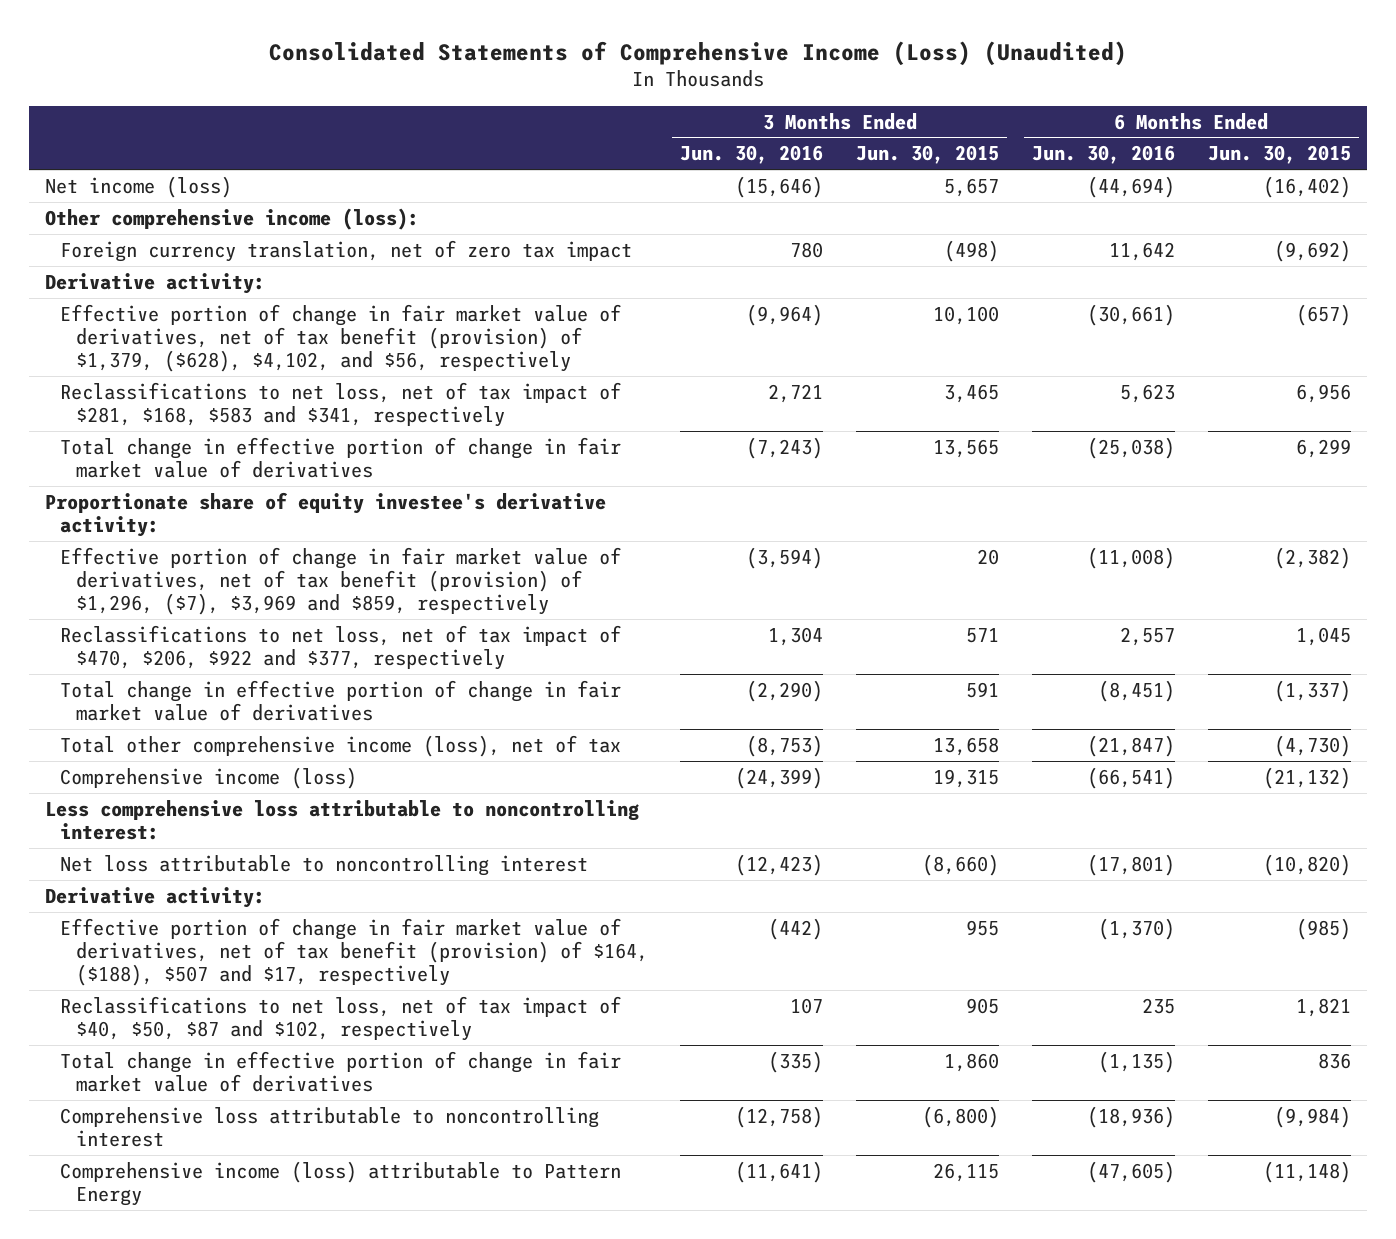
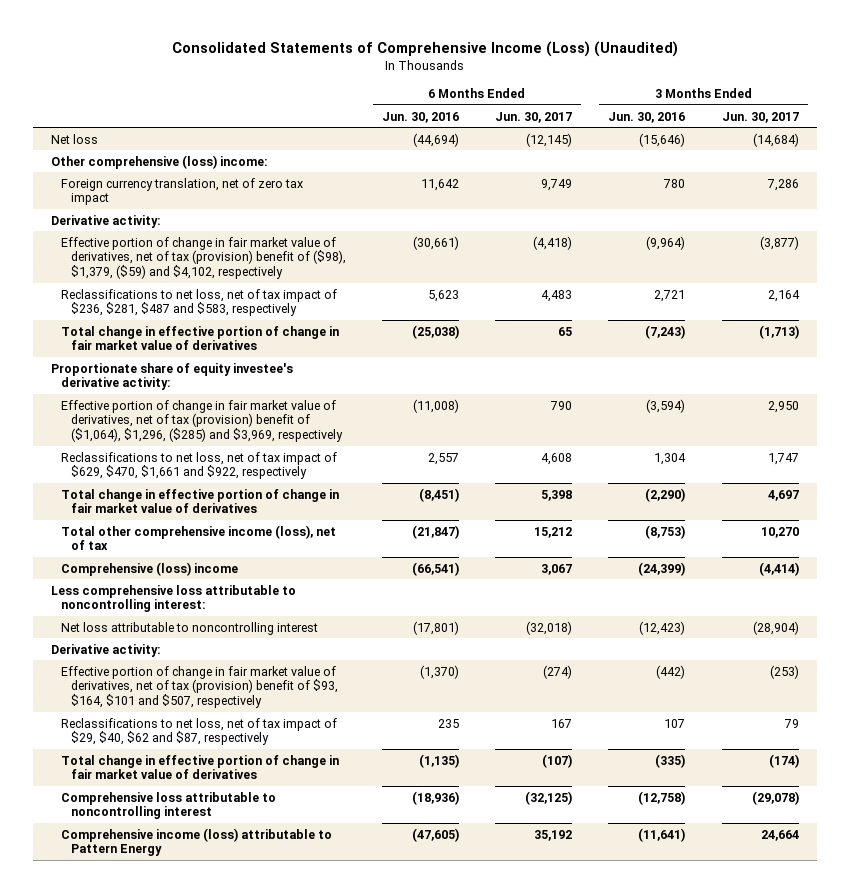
[856,145,1000,165] Jun. 30, 2015 -> none
[1207,145,1351,165] Jun. 30, 2015 -> none
none -> [495,111,573,123] Jun. 30, 2017
none -> [721,111,799,123] Jun. 30, 2017
[45,175,233,198] Net income (loss) -> [51,133,99,144] Net loss
[45,207,420,230] Other comprehensive income (loss): -> [51,154,269,169] Other comprehensive (loss) income:
[60,303,622,373] Effective portion of change in fair market value of derivatives, net of tax benefit (provision) of $1,379, ($628), $4,102, and $56, respectively -> [60,236,346,280] Effective portion of change in fair market value of derivatives, net of tax (provision) benefit of ($98), $1,379, ($59) and $4,102, respectively
[60,381,622,428] Reclassifications to net loss, net of tax impact of $281, $168, $583 and $341, respectively -> [60,288,337,317] Reclassifications to net loss, net of tax impact of $236, $281, $487 and $583, respectively
[60,546,622,616] Effective portion of change in fair market value of derivatives, net of tax benefit (provision) of $1,296, ($7), $3,969 and $859, respectively -> [60,399,343,443] Effective portion of change in fair market value of derivatives, net of tax (provision) benefit of ($1,064), $1,296, ($285) and $3,969, respectively
[60,624,622,671] Reclassifications to net loss, net of tax impact of $470, $206, $922 and $377, respectively -> [60,451,337,480] Reclassifications to net loss, net of tax impact of $629, $470, $1,661 and $922, respectively
[60,766,358,789] Comprehensive income (loss) -> [60,561,238,576] Comprehensive (loss) income
[60,917,648,987] Effective portion of change in fair market value of derivatives, net of tax benefit (provision) of $164, ($188), $507 and $17, respectively -> [60,665,338,709] Effective portion of change in fair market value of derivatives, net of tax (provision) benefit of $93, $164, $101 and $507, respectively
[60,995,622,1042] Reclassifications to net loss, net of tax impact of $40, $50, $87 and $102, respectively -> [60,717,337,746] Reclassifications to net loss, net of tax impact of $29, $40, $62 and $87, respectively

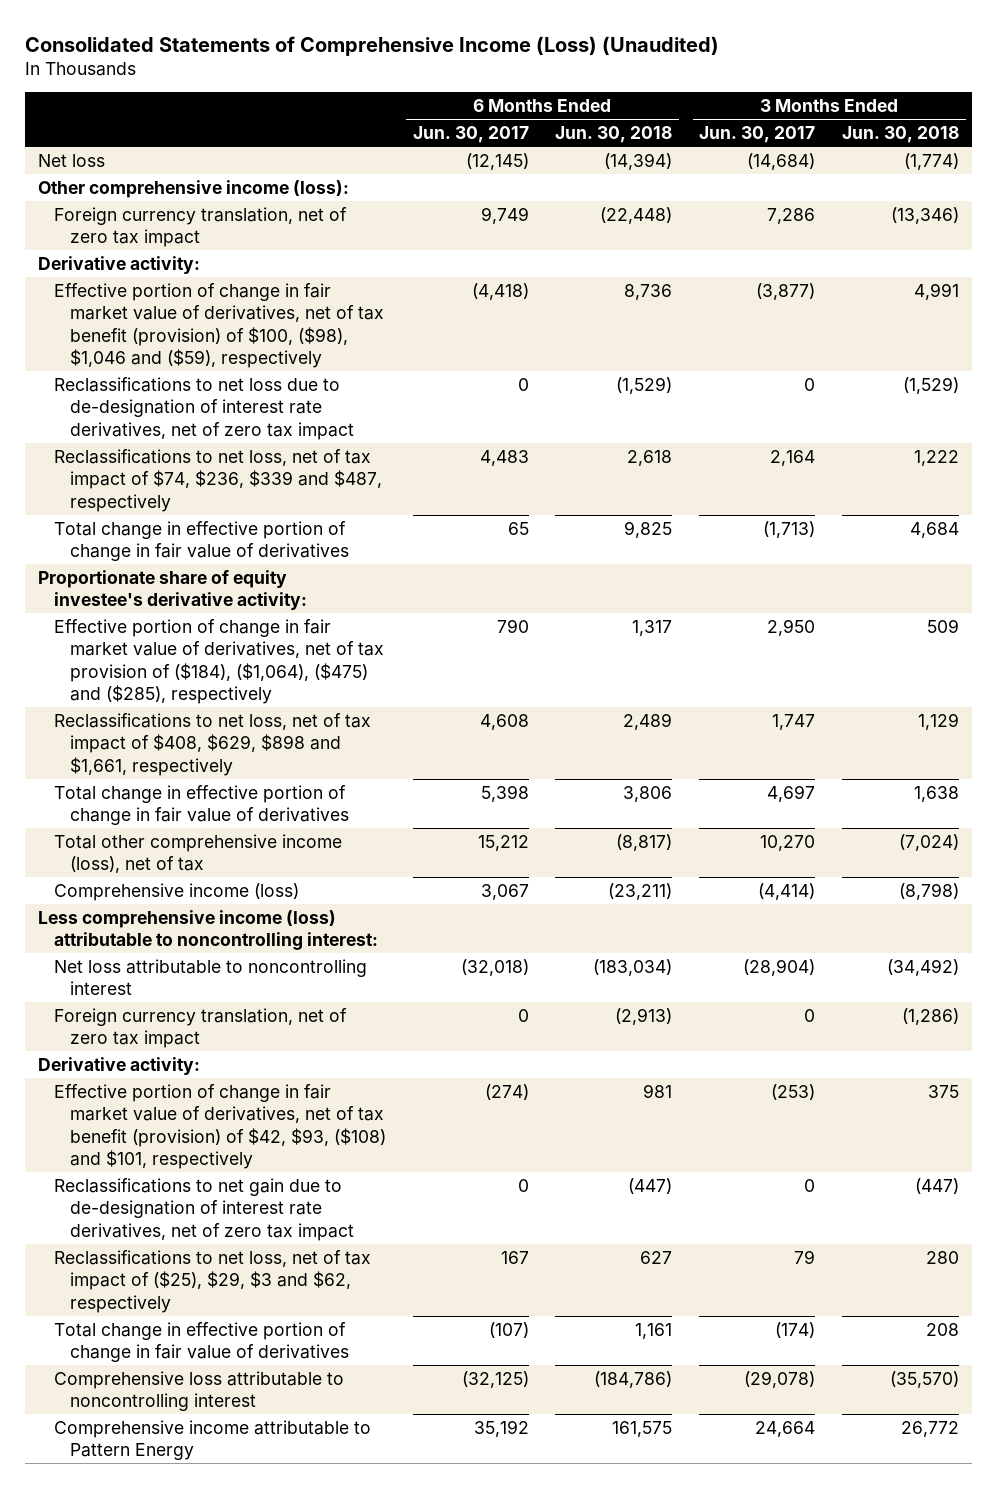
[382,111,460,123] Jun. 30, 2016 -> none
[608,111,686,123] Jun. 30, 2016 -> none
none -> [555,126,673,144] Jun. 30, 2018
none -> [842,126,960,144] Jun. 30, 2018
[51,154,269,169] Other comprehensive (loss) income: -> [38,179,350,198] Other comprehensive income (loss):
[60,236,346,280] Effective portion of change in fair market value of derivatives, net of tax (provision) benefit of ($98), $1,379, ($59) and $4,102, respectively -> [53,282,384,369] Effective portion of change in fair market value of derivatives, net of tax benefit (provision) of $100, ($98), $1,046 and ($59), respectively
none -> [53,376,354,440] Reclassifications to net loss due to de-designation of interest rate derivatives, net of zero tax impact
[60,288,337,317] Reclassifications to net loss, net of tax impact of $236, $281, $487 and $583, respectively -> [53,448,382,512] Reclassifications to net loss, net of tax impact of $74, $236, $339 and $487, respectively
[60,325,339,351] Total change in effective portion of change in fair market value of derivatives -> [53,520,349,562] Total change in effective portion of change in fair value of derivatives
[60,399,343,443] Effective portion of change in fair market value of derivatives, net of tax (provision) benefit of ($1,064), $1,296, ($285) and $3,969, respectively -> [53,618,384,705] Effective portion of change in fair market value of derivatives, net of tax provision of ($184), ($1,064), ($475) and ($285), respectively
[60,451,337,480] Reclassifications to net loss, net of tax impact of $629, $470, $1,661 and $922, respectively -> [53,712,371,776] Reclassifications to net loss, net of tax impact of $408, $629, $898 and $1,661, respectively
[60,488,339,514] Total change in effective portion of change in fair market value of derivatives -> [53,784,349,826] Total change in effective portion of change in fair value of derivatives
[60,561,238,576] Comprehensive (loss) income -> [53,882,299,901] Comprehensive income (loss)
[51,584,297,613] Less comprehensive loss attributable to noncontrolling interest: -> [38,909,378,951] Less comprehensive income (loss) attributable to noncontrolling interest:
none -> [53,1007,347,1049] Foreign currency translation, net of zero tax impact
[60,665,338,709] Effective portion of change in fair market value of derivatives, net of tax (provision) benefit of $93, $164, $101 and $507, respectively -> [53,1083,386,1170] Effective portion of change in fair market value of derivatives, net of tax benefit (provision) of $42, $93, ($108) and $101, respectively
none -> [53,1177,354,1241] Reclassifications to net gain due to de-designation of interest rate derivatives, net of zero tax impact
[60,717,337,746] Reclassifications to net loss, net of tax impact of $29, $40, $62 and $87, respectively -> [53,1249,371,1313] Reclassifications to net loss, net of tax impact of ($25), $29, $3 and $62, respectively
[60,754,339,780] Total change in effective portion of change in fair market value of derivatives -> [53,1321,349,1363] Total change in effective portion of change in fair value of derivatives
[60,827,332,857] Comprehensive income (loss) attributable to Pattern Energy -> [53,1419,371,1461] Comprehensive income attributable to Pattern Energy

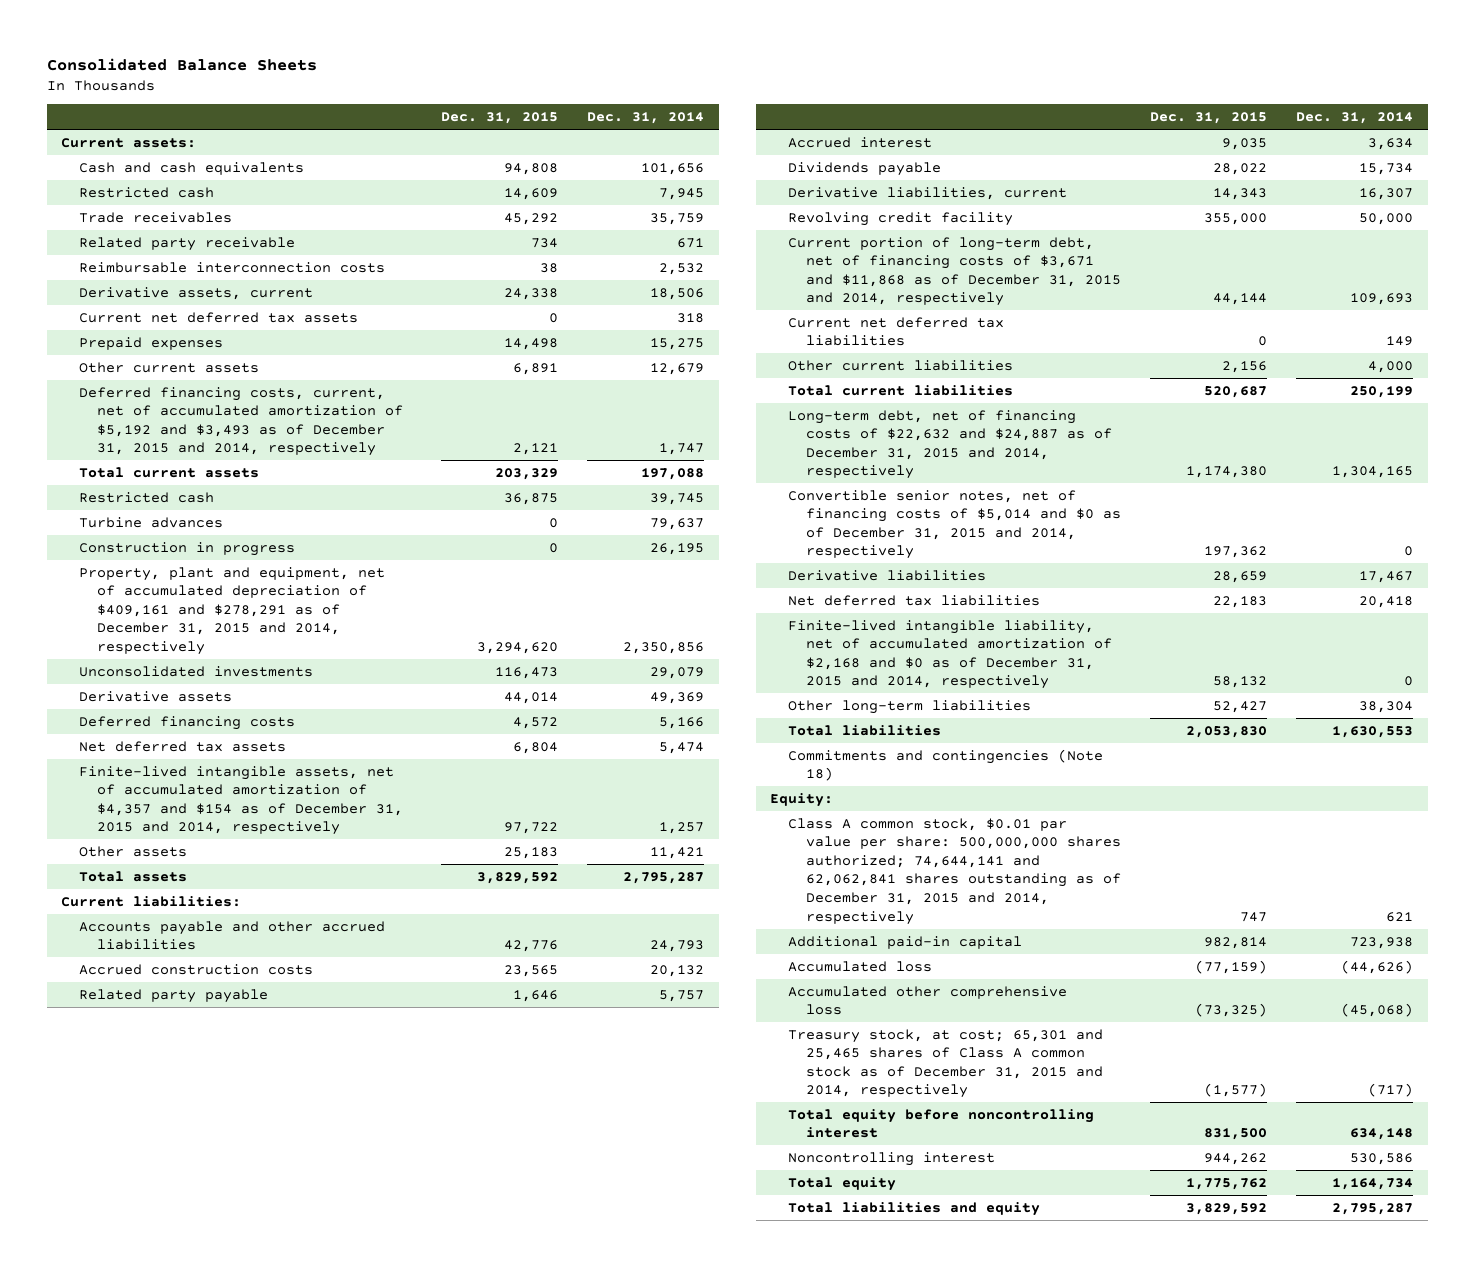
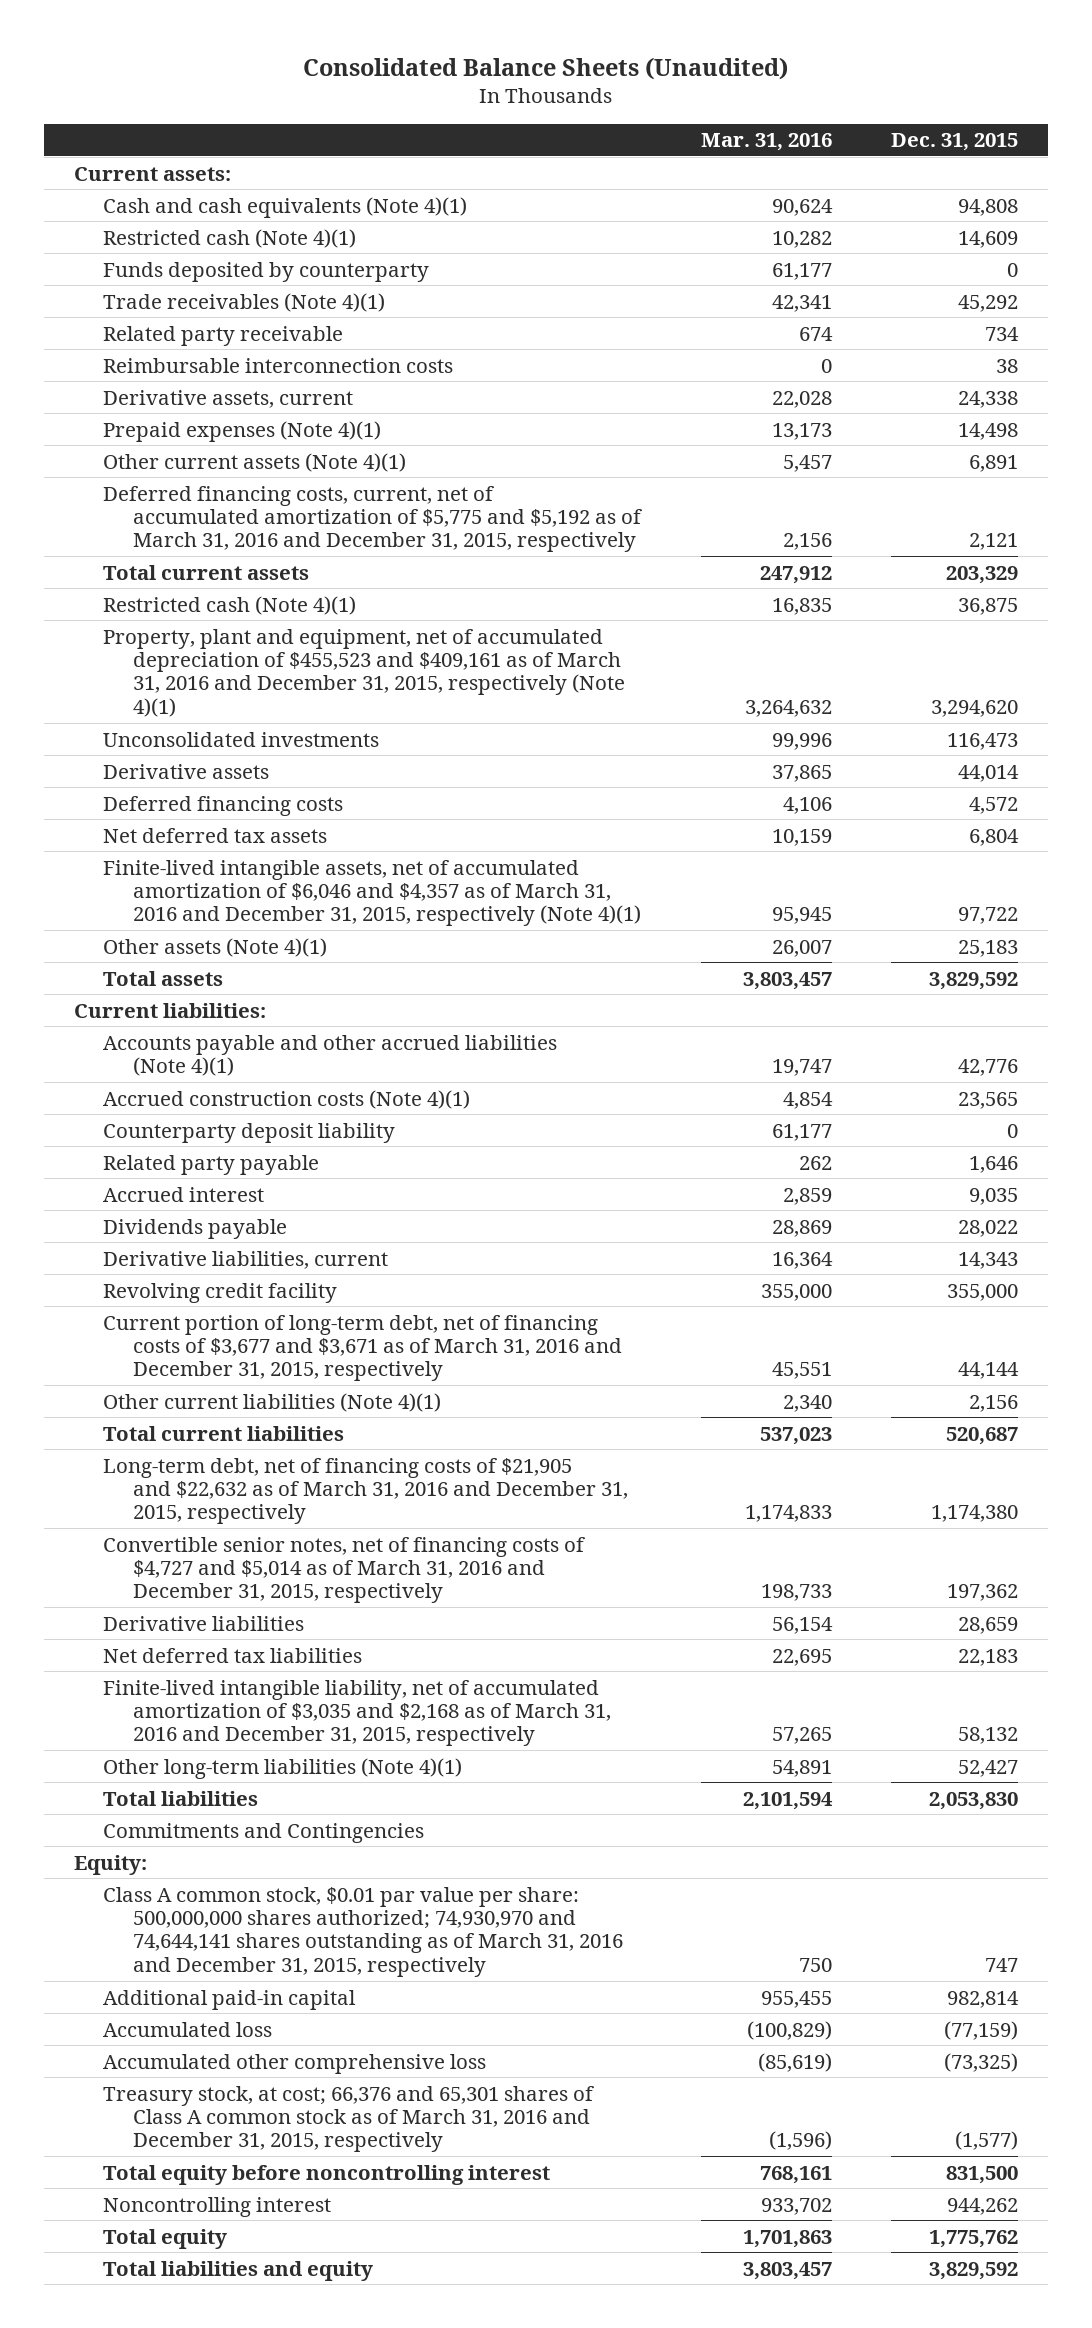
[46,57,317,71] Consolidated Balance Sheets -> [303,56,789,80] Consolidated Balance Sheets (Unaudited)
[587,112,705,125] Dec. 31, 2014 -> none
none -> [700,133,832,152] Mar. 31, 2016
[79,161,305,175] Cash and cash equivalents -> [103,196,468,218] Cash and cash equivalents (Note 4)(1)
[79,186,215,198] Restricted cash -> [103,228,357,248] Restricted cash (Note 4)(1)
none -> [103,261,430,282] Funds deposited by counterparty
[79,211,233,223] Trade receivables -> [103,292,386,312] Trade receivables (Note 4)(1)
[79,311,359,323] Current net deferred tax assets -> none
[79,336,224,350] Prepaid expenses -> [103,420,382,442] Prepaid expenses (Note 4)(1)
[79,361,260,373] Other current assets -> [103,452,407,472] Other current assets (Note 4)(1)
[79,386,403,457] Deferred financing costs, current, net of accumulated amortization of $5,192 and $3,493 as of December 31, 2015 and 2014, respectively -> [103,485,642,553] Deferred financing costs, current, net of accumulated amortization of $5,775 and $5,192 as of March 31, 2016 and December 31, 2015, respectively
[79,516,224,528] Turbine advances -> none
[79,541,296,556] Construction in progress -> none
[79,491,215,503] Restricted cash -> [103,595,357,615] Restricted cash (Note 4)(1)
[79,566,386,655] Property, plant and equipment, net of accumulated depreciation of $409,161 and $278,291 as of December 31, 2015 and 2014, respectively -> [103,628,625,717] Property, plant and equipment, net of accumulated depreciation of $455,523 and $409,161 as of March 31, 2016 and December 31, 2015, respectively (Note 4)(1)
[79,765,403,836] Finite-lived intangible assets, net of accumulated amortization of $4,357 and $154 as of December 31, 2015 and 2014, respectively -> [103,859,641,927] Finite-lived intangible assets, net of accumulated amortization of $6,046 and $4,357 as of March 31, 2016 and December 31, 2015, respectively (Note 4)(1)
[79,845,188,857] Other assets -> [103,937,328,957] Other assets (Note 4)(1)
[79,920,386,951] Accounts payable and other accrued liabilities -> [103,1034,558,1077] Accounts payable and other accrued liabilities (Note 4)(1)
[79,963,314,975] Accrued construction costs -> [103,1089,471,1109] Accrued construction costs (Note 4)(1)
none -> [103,1122,396,1143] Counterparty deposit liability
[787,316,1004,347] Current net deferred tax liabilities -> none
[787,236,1121,307] Current portion of long-term debt, net of financing costs of $3,671 and $11,868 as of December 31, 2015 and 2014, respectively -> [103,1314,622,1382] Current portion of long-term debt, net of financing costs of $3,677 and $3,671 as of March 31, 2016 and December 31, 2015, respectively
[787,359,1013,371] Other current liabilities -> [103,1392,442,1412] Other current liabilities (Note 4)(1)
[787,409,1112,480] Long-term debt, net of financing costs of $22,632 and $24,887 as of December 31, 2015 and 2014, respectively -> [103,1457,628,1525] Long-term debt, net of financing costs of $21,905 and $22,632 as of March 31, 2016 and December 31, 2015, respectively
[787,489,1121,560] Convertible senior notes, net of financing costs of $5,014 and $0 as of December 31, 2015 and 2014, respectively -> [103,1536,586,1604] Convertible senior notes, net of financing costs of $4,727 and $5,014 as of March 31, 2016 and December 31, 2015, respectively
[787,619,1112,690] Finite-lived intangible liability, net of accumulated amortization of $2,168 and $0 as of December 31, 2015 and 2014, respectively -> [103,1679,611,1747] Finite-lived intangible liability, net of accumulated amortization of $3,035 and $2,168 as of March 31, 2016 and December 31, 2015, respectively
[787,699,1031,714] Other long-term liabilities -> [103,1757,463,1779] Other long-term liabilities (Note 4)(1)
[787,748,1103,782] Commitments and contingencies (Note 18) -> [103,1822,425,1843] Commitments and Contingencies
[787,817,1121,925] Class A common stock, $0.01 par value per share: 500,000,000 shares authorized; 74,644,141 and 62,062,841 shares outstanding as of December 31, 2015 and 2014, respectively -> [103,1886,623,1977] Class A common stock, $0.01 par value per share: 500,000,000 shares authorized; 74,930,970 and 74,644,141 shares outstanding as of March 31, 2016 and December 31, 2015, respectively
[787,1028,1103,1099] Treasury stock, at cost; 65,301 and 25,465 shares of Class A common stock as of December 31, 2015 and 2014, respectively -> [103,2085,595,2153] Treasury stock, at cost; 66,376 and 65,301 shares of Class A common stock as of March 31, 2016 and December 31, 2015, respectively

